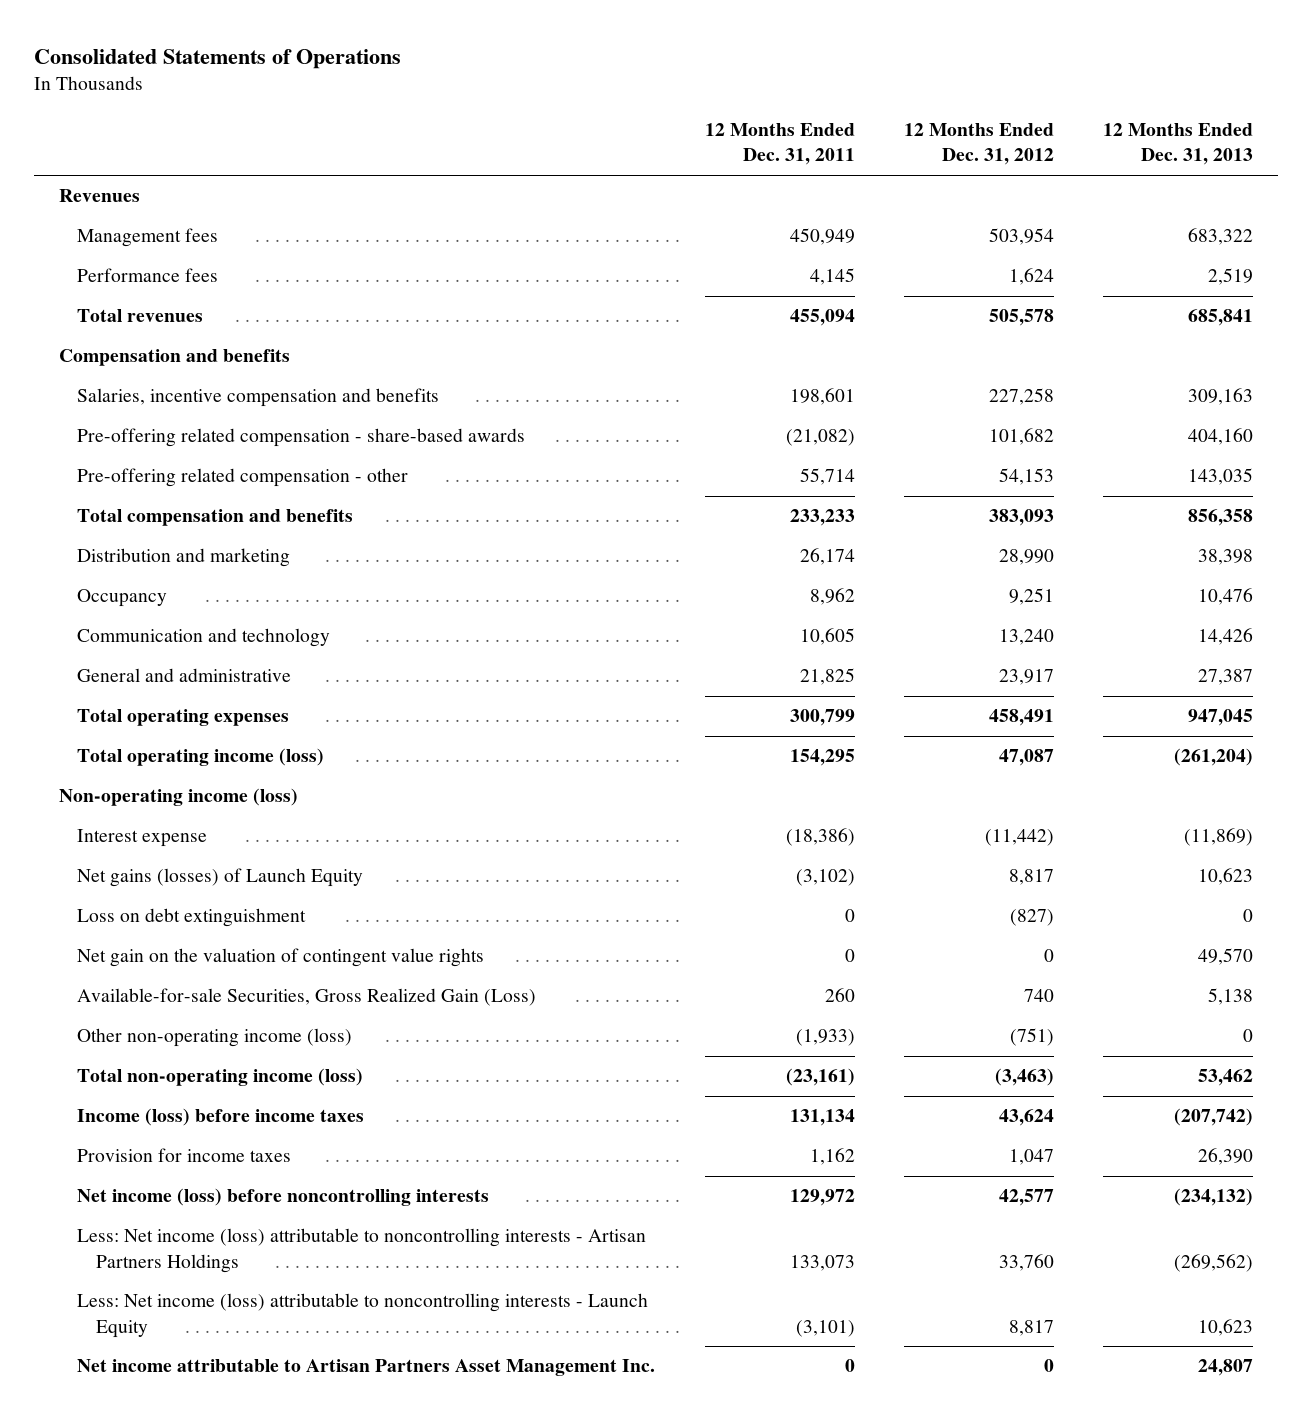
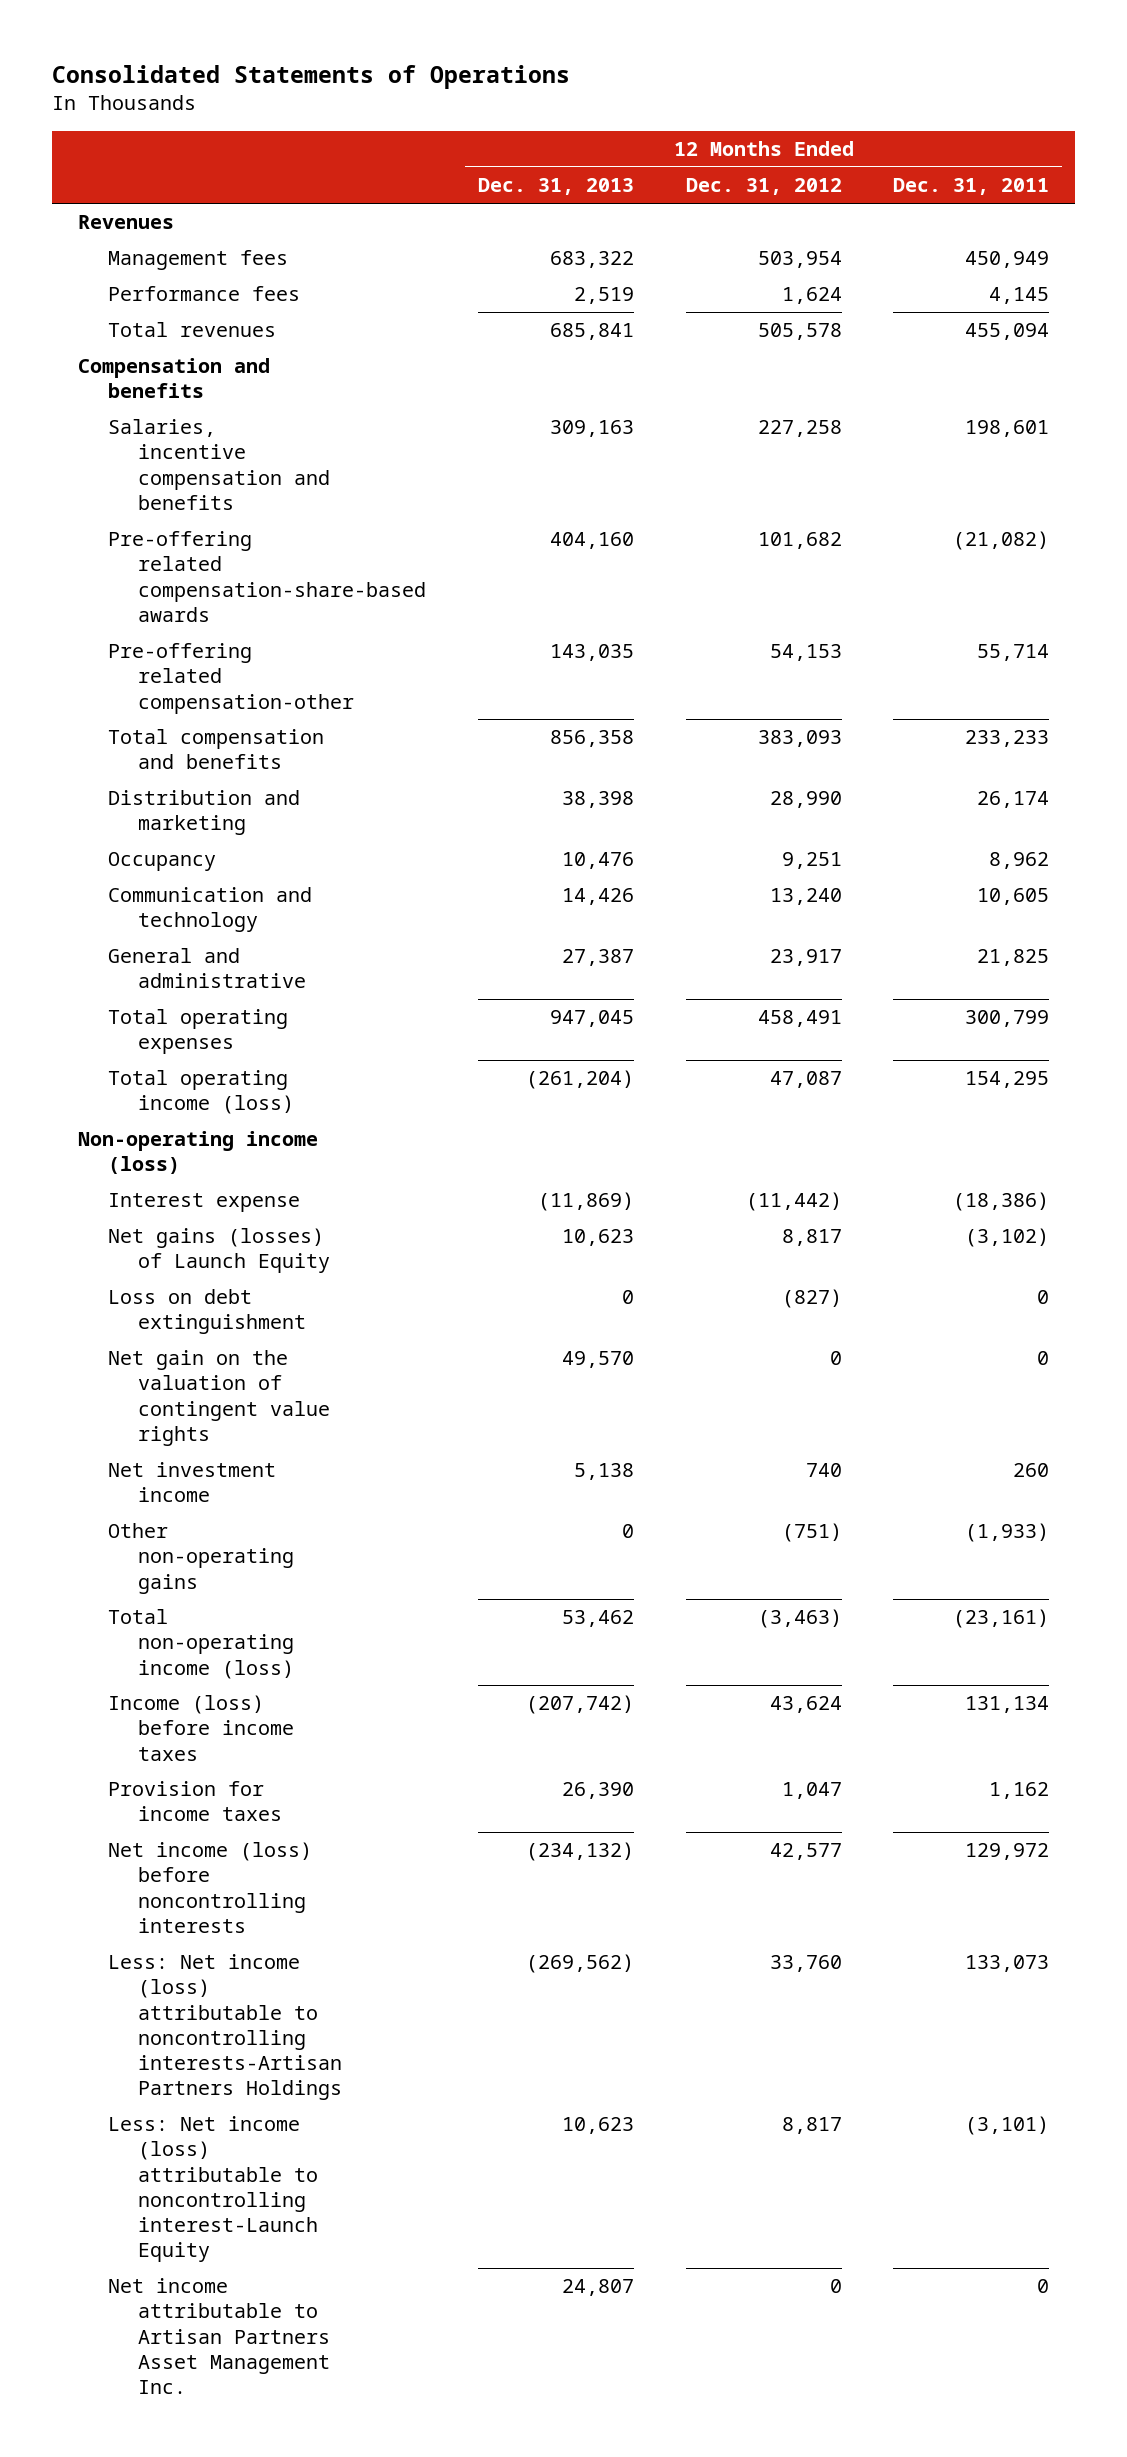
[77,428,526,448] Pre-offering related compensation - share-based awards -> [107,531,426,622] Pre-offering related compensation-share-based awards
[77,468,409,488] Pre-offering related compensation - other -> [107,643,354,714] Pre-offering related compensation-other
[77,988,537,1007] Available-for-sale Securities, Gross Realized Gain (Loss) -> [107,1462,276,1503] Net investment income
[77,1028,353,1048] Other non-operating income (loss) -> [107,1523,294,1594] Other non-operating gains
[77,1228,647,1273] Less: Net income (loss) attributable to noncontrolling interests - Artisan Partners Holdings -> [107,1954,342,2100] Less: Net income (loss) attributable to noncontrolling interests-Artisan Partners Holdings
[77,1293,649,1338] Less: Net income (loss) attributable to noncontrolling interests - Launch Equity -> [107,2116,318,2262] Less: Net income (loss) attributable to noncontrolling interest-Launch Equity

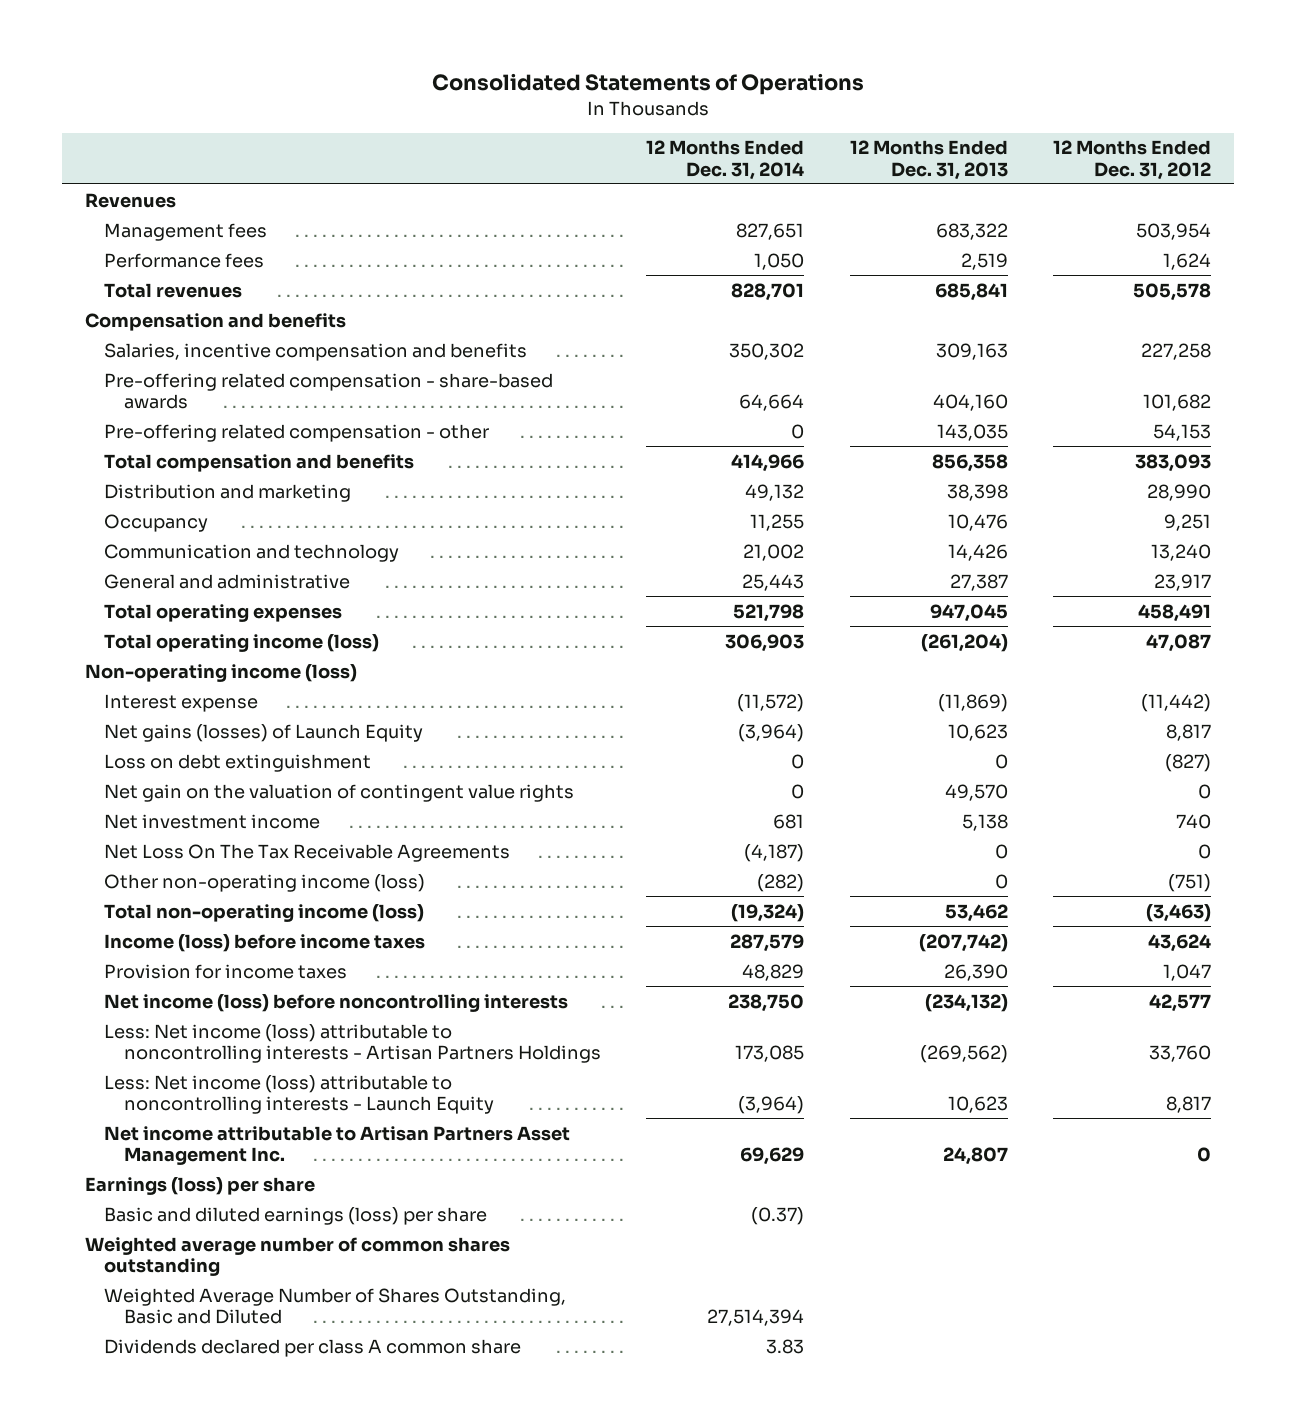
[893,178,1050,196] Dec. 31, 2011 -> none
none -> [646,140,805,180] 12 Months Ended Dec. 31, 2014
[107,531,426,622] Pre-offering related compensation-share-based awards -> [104,372,554,409] Pre-offering related compensation - share-based awards
[107,643,354,714] Pre-offering related compensation-other -> [104,423,490,442] Pre-offering related compensation - other
none -> [104,843,511,862] Net Loss On The Tax Receivable Agreements
[107,1523,294,1594] Other non-operating gains -> [104,873,426,892] Other non-operating income (loss)
[107,1954,342,2100] Less: Net income (loss) attributable to noncontrolling interests-Artisan Partners Holdings -> [104,1023,601,1063] Less: Net income (loss) attributable to noncontrolling interests - Artisan Partners Holdings
[107,2116,318,2262] Less: Net income (loss) attributable to noncontrolling interest-Launch Equity -> [104,1074,494,1114] Less: Net income (loss) attributable to noncontrolling interests - Launch Equity
none -> [84,1176,315,1195] Earnings (loss) per share
none -> [104,1206,488,1225] Basic and diluted earnings (loss) per share
none -> [84,1236,510,1276] Weighted average number of common shares outstanding
none -> [104,1287,567,1324] Weighted Average Number of Shares Outstanding, Basic and Diluted
none -> [104,1338,522,1357] Dividends declared per class A common share

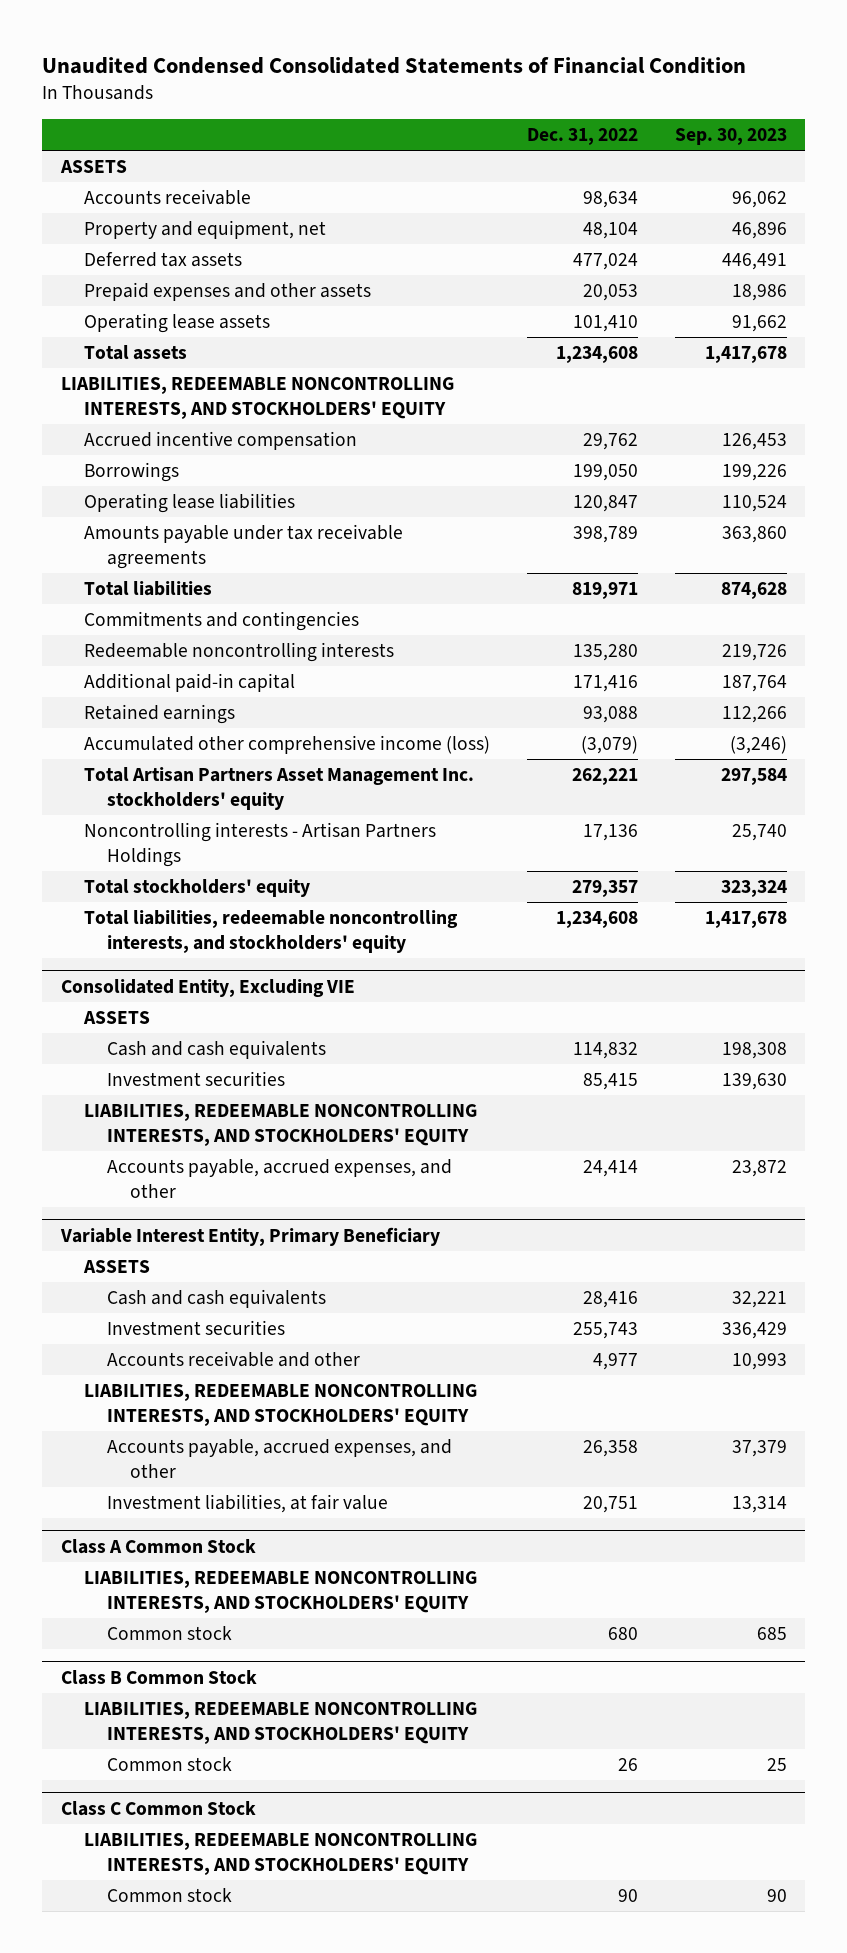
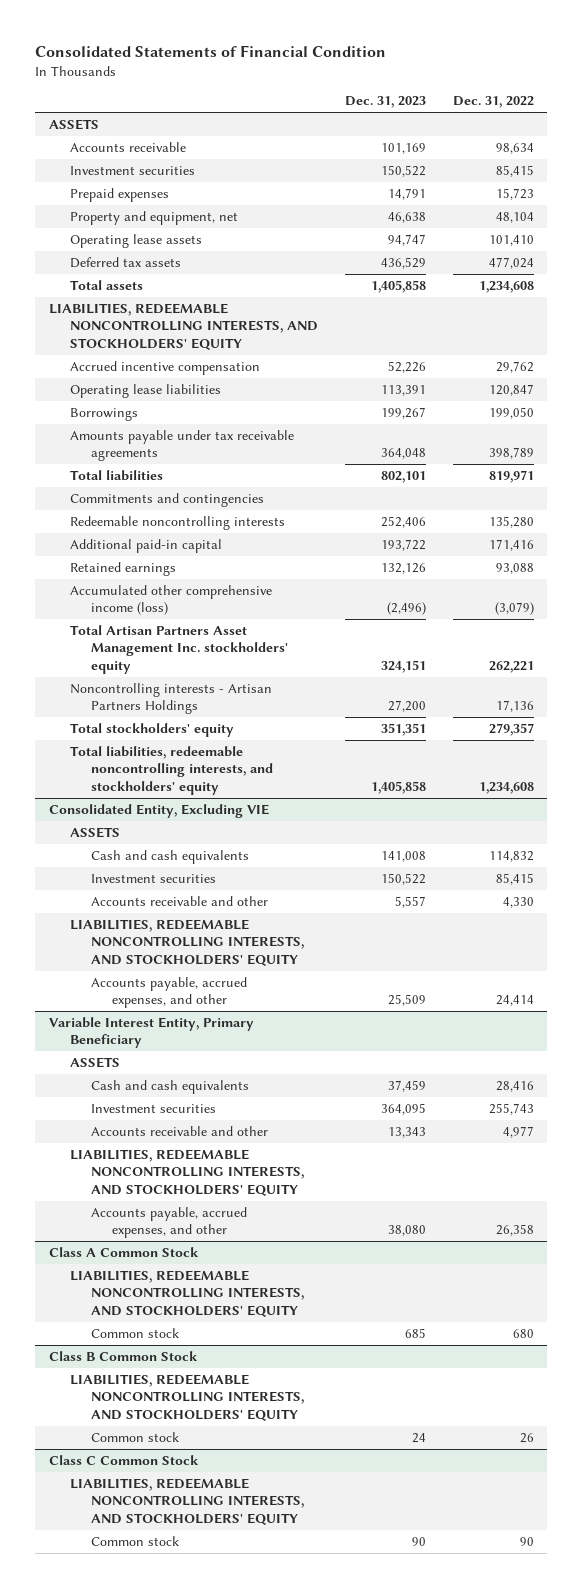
[42,56,747,74] Unaudited Condensed Consolidated Statements of Financial Condition -> [35,44,387,57] Consolidated Statements of Financial Condition
[674,128,787,146] Sep. 30, 2023 -> none
none -> [344,96,426,109] Dec. 31, 2023
none -> [69,165,195,175] Investment securities
none -> [69,187,169,202] Prepaid expenses
[83,281,371,301] Prepaid expenses and other assets -> none
[83,251,242,267] Deferred tax assets -> [69,256,181,268] Deferred tax assets
[83,461,179,482] Borrowings -> [69,407,138,421] Borrowings
none -> [90,895,268,906] Accounts receivable and other
[106,1493,388,1513] Investment liabilities, at fair value -> none

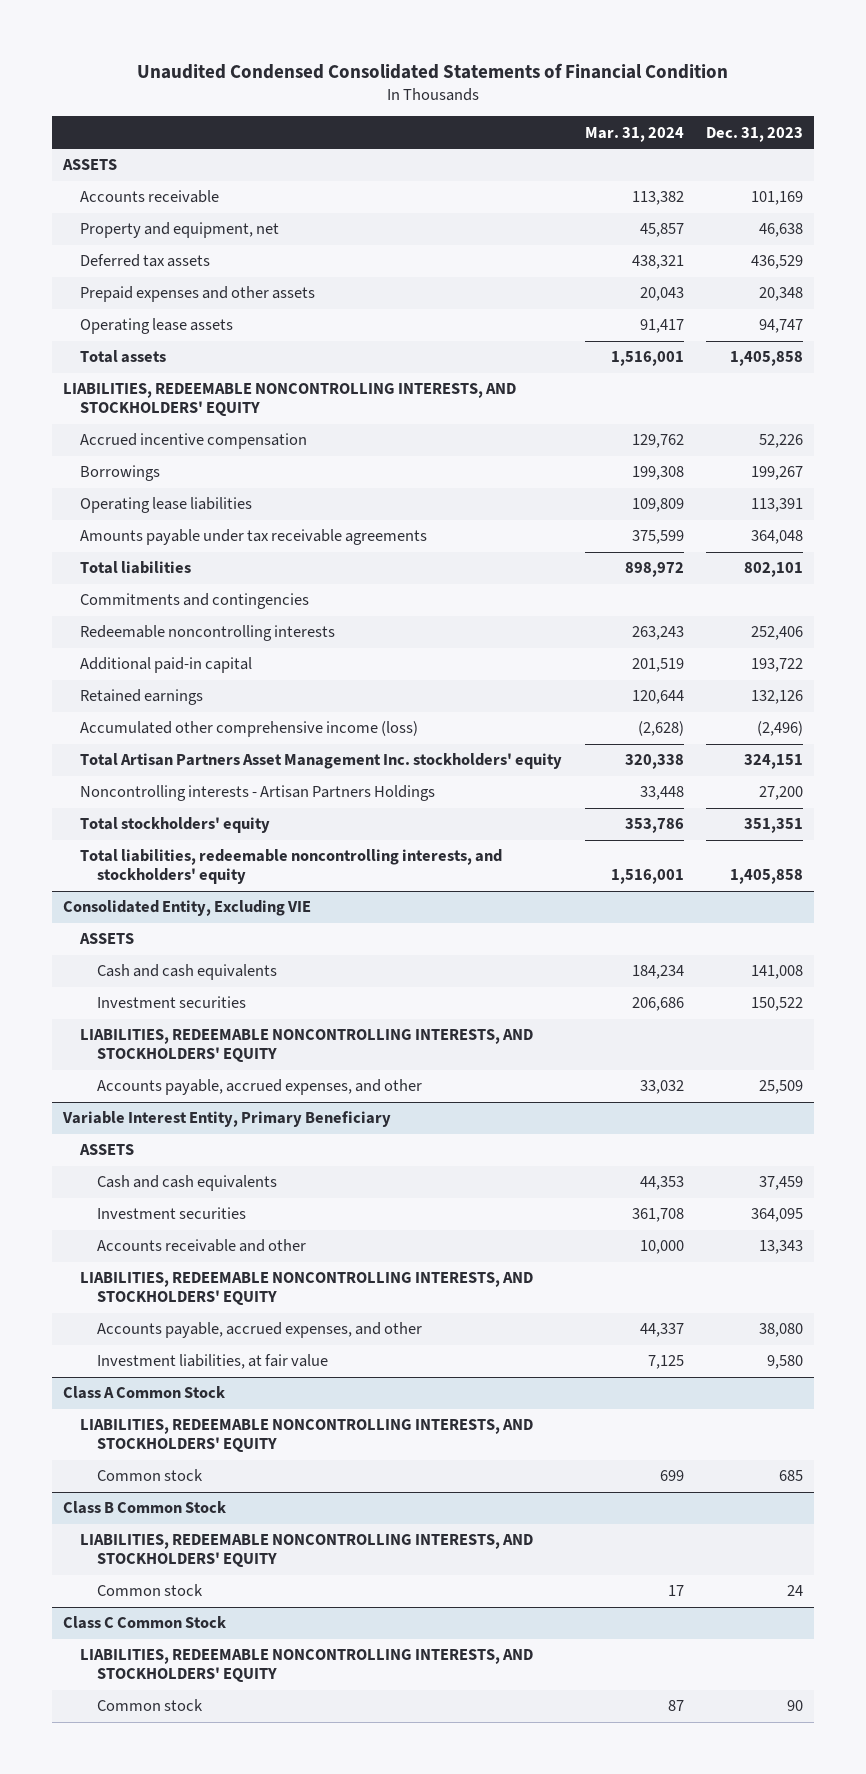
[35,44,387,57] Consolidated Statements of Financial Condition -> [137,62,729,79] Unaudited Condensed Consolidated Statements of Financial Condition
[452,96,534,109] Dec. 31, 2022 -> none
none -> [584,126,684,142] Mar. 31, 2024
[69,165,195,175] Investment securities -> none
[69,187,169,202] Prepaid expenses -> none
none -> [80,286,316,303] Prepaid expenses and other assets
[69,233,202,248] Operating lease assets -> [80,318,234,335] Operating lease assets
[69,383,221,398] Operating lease liabilities -> [80,497,253,514] Operating lease liabilities
[90,895,268,906] Accounts receivable and other -> none
none -> [97,1354,329,1370] Investment liabilities, at fair value

